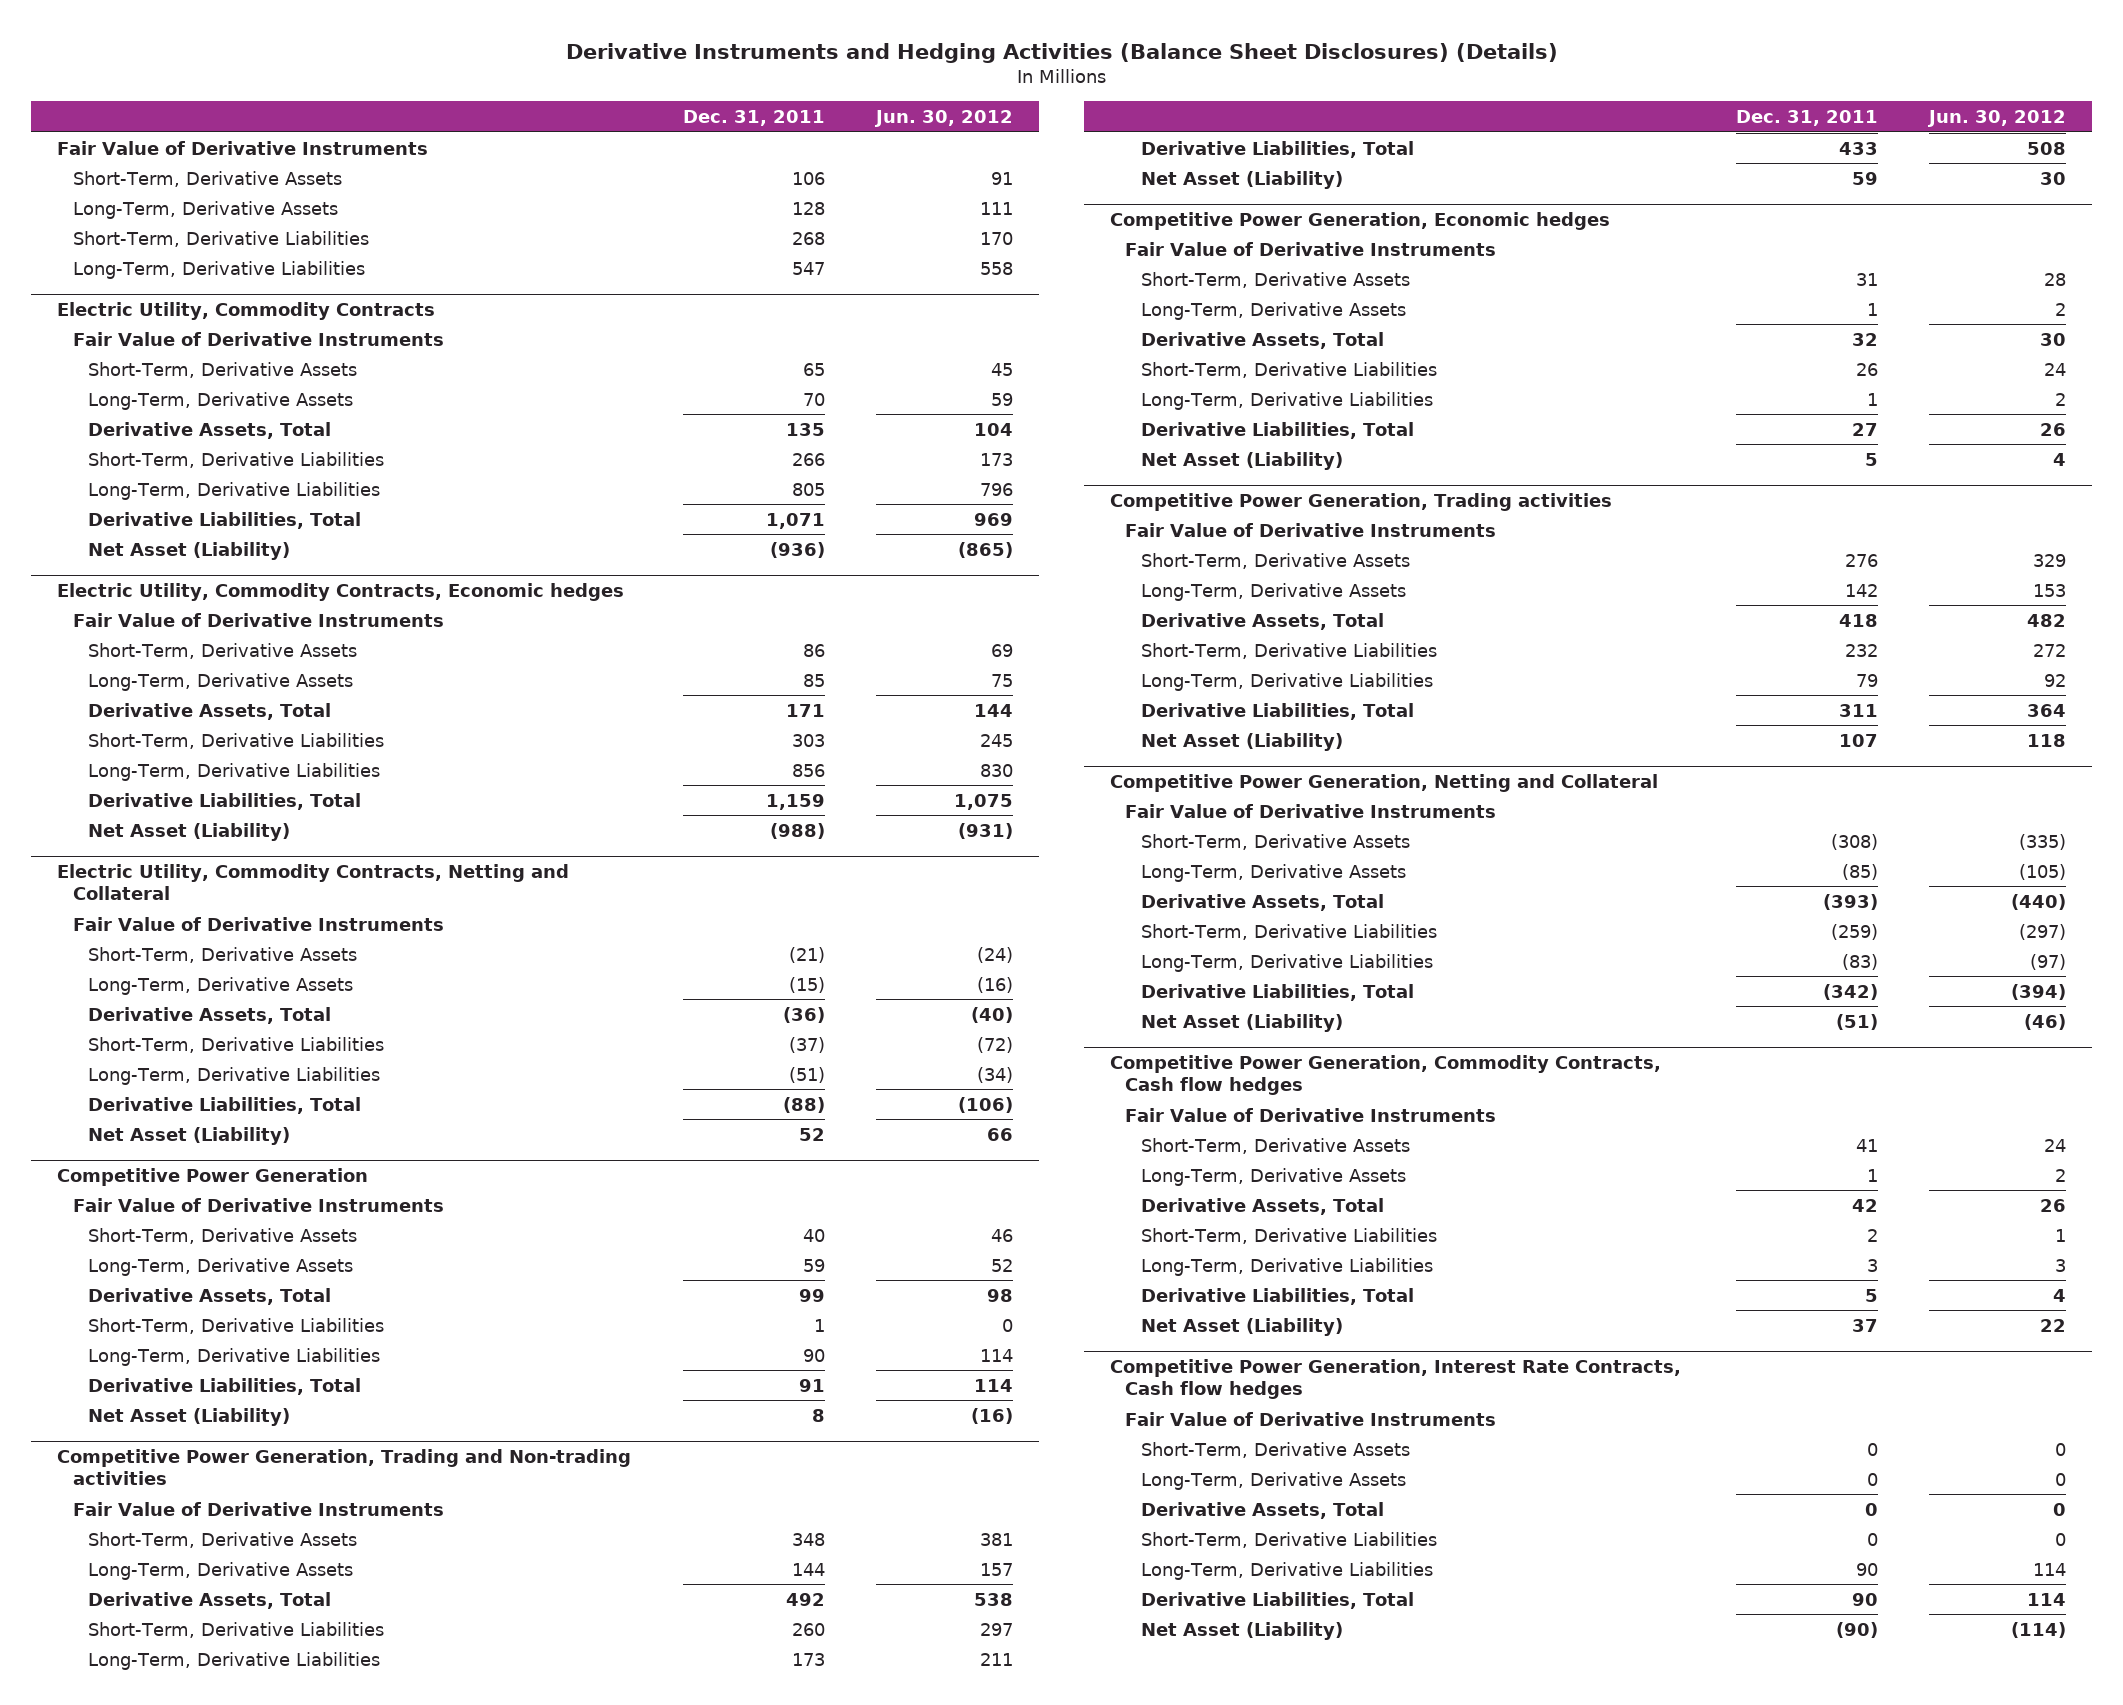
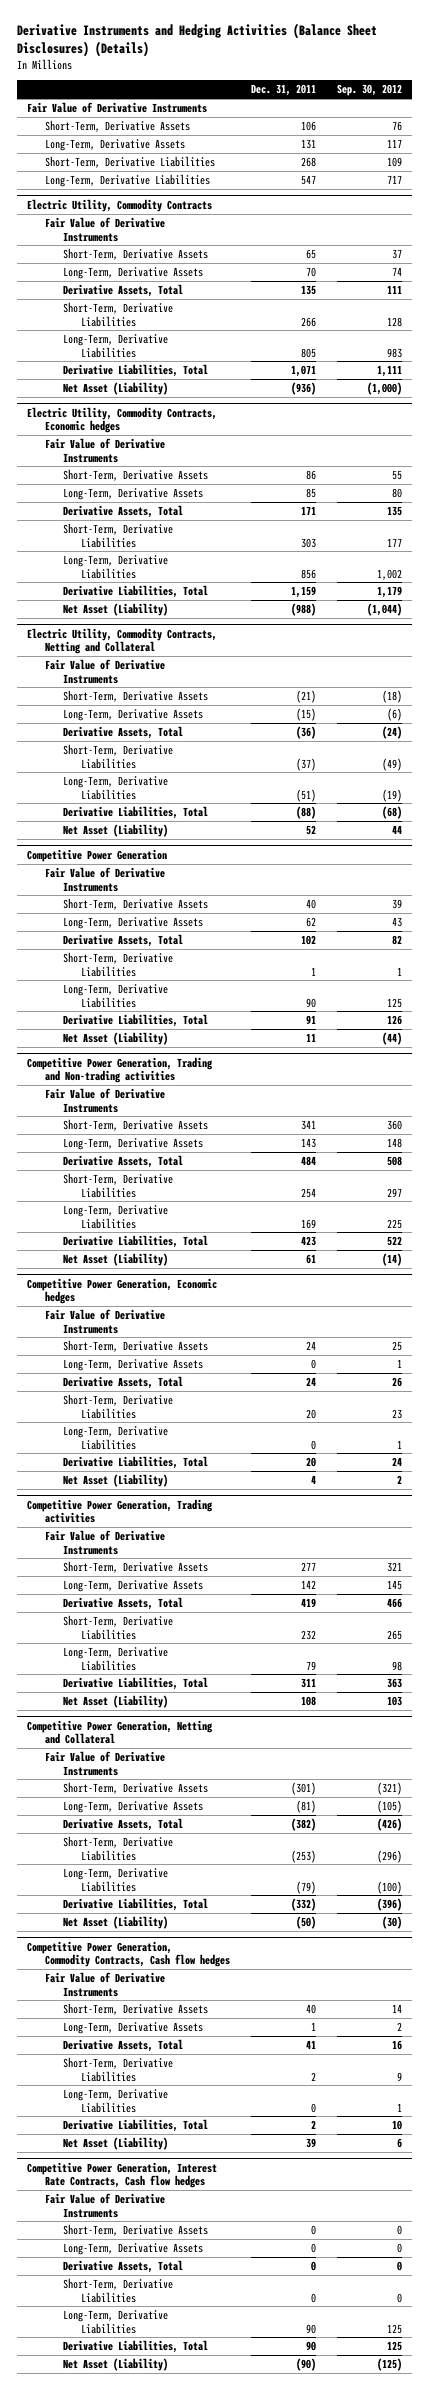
[874,109,1014,127] Jun. 30, 2012 -> none
none -> [336,84,402,97] Sep. 30, 2012
[791,201,825,215] 128 -> [300,138,316,149] 131
[802,1258,825,1272] 59 -> [305,916,316,927] 62
[798,1288,825,1302] 99 -> [300,934,316,945] 102
[811,1408,825,1422] 8 -> [305,1032,316,1042] 11
[791,1532,825,1546] 348 -> [300,1119,316,1130] 341
[791,1562,825,1576] 144 -> [300,1137,316,1148] 143
[785,1592,825,1606] 492 -> [300,1155,316,1166] 484
[791,1622,825,1636] 260 -> [300,1187,316,1198] 254
[791,1652,825,1666] 173 -> [300,1218,316,1229] 169
[1838,141,1878,155] 433 -> [300,1235,316,1246] 423
[1851,171,1878,185] 59 -> [305,1253,316,1264] 61
[1855,272,1878,286] 31 -> [305,1340,316,1350] 24
[1866,302,1878,316] 1 -> [310,1358,316,1369] 0
[1851,332,1878,346] 32 -> [305,1376,316,1386] 24
[1855,362,1878,376] 26 -> [305,1408,316,1419] 20
[1866,392,1878,406] 1 -> [310,1439,316,1450] 0
[1851,422,1878,436] 27 -> [305,1456,316,1467] 20
[1864,452,1878,466] 5 -> [310,1474,316,1484] 4
[1844,553,1878,567] 276 -> [300,1561,316,1571] 277
[1838,613,1878,627] 418 -> [300,1597,316,1607] 419
[1838,733,1878,747] 107 -> [300,1695,316,1706] 108
[1830,833,1878,850] (308) -> [290,1781,316,1795] (301)
[1841,863,1878,880] (85) -> [295,1799,316,1813] (81)
[1822,893,1878,910] (393) -> [290,1817,316,1831] (382)
[1830,923,1878,940] (259) -> [290,1849,316,1863] (253)
[1841,953,1878,970] (83) -> [295,1880,316,1894] (79)
[1822,983,1878,1000] (342) -> [290,1897,316,1911] (332)
[1835,1013,1878,1030] (51) -> [295,1915,316,1929] (50)
[1855,1138,1878,1152] 41 -> [305,2003,316,2014] 40
[1851,1198,1878,1212] 42 -> [305,2039,316,2049] 41
[1866,1258,1878,1272] 3 -> [310,2102,316,2113] 0
[1864,1288,1878,1302] 5 -> [310,2119,316,2129] 2
[1851,1318,1878,1332] 37 -> [305,2137,316,2148] 39

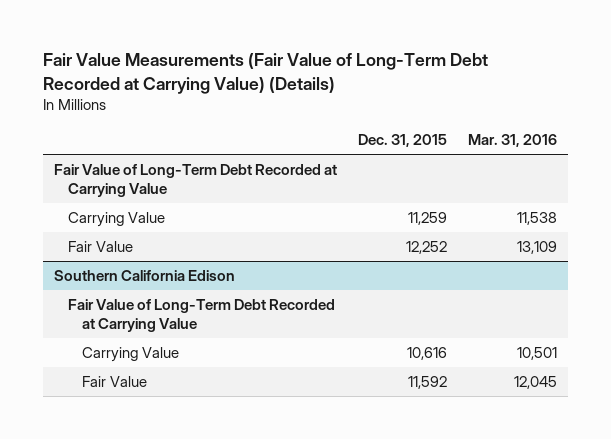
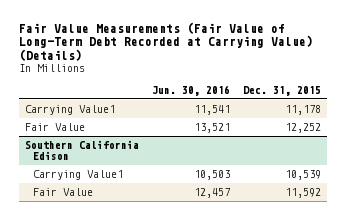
[468,134,558,148] Mar. 31, 2016 -> none
none -> [151,84,230,96] Jun. 30, 2016
[53,163,337,198] Fair Value of Long-Term Debt Recorded at Carrying Value -> none
[67,211,165,227] Carrying Value -> [25,104,116,115] Carrying Value1
[407,211,447,225] 11,259 -> [284,104,321,115] 11,178
[67,298,335,333] Fair Value of Long-Term Debt Recorded at Carrying Value -> none
[82,346,180,362] Carrying Value -> [32,169,123,180] Carrying Value1
[406,346,447,360] 10,616 -> [284,169,321,180] 10,539

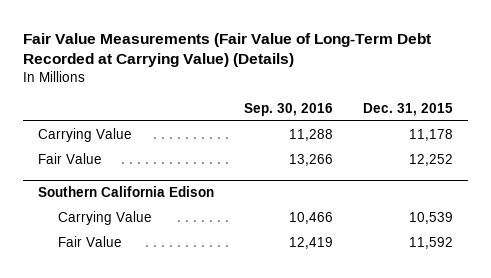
[151,84,230,96] Jun. 30, 2016 -> none
none -> [243,102,333,116] Sep. 30, 2016
[25,104,116,115] Carrying Value1 -> [38,128,133,143] Carrying Value
[32,169,123,180] Carrying Value1 -> [57,211,152,226] Carrying Value

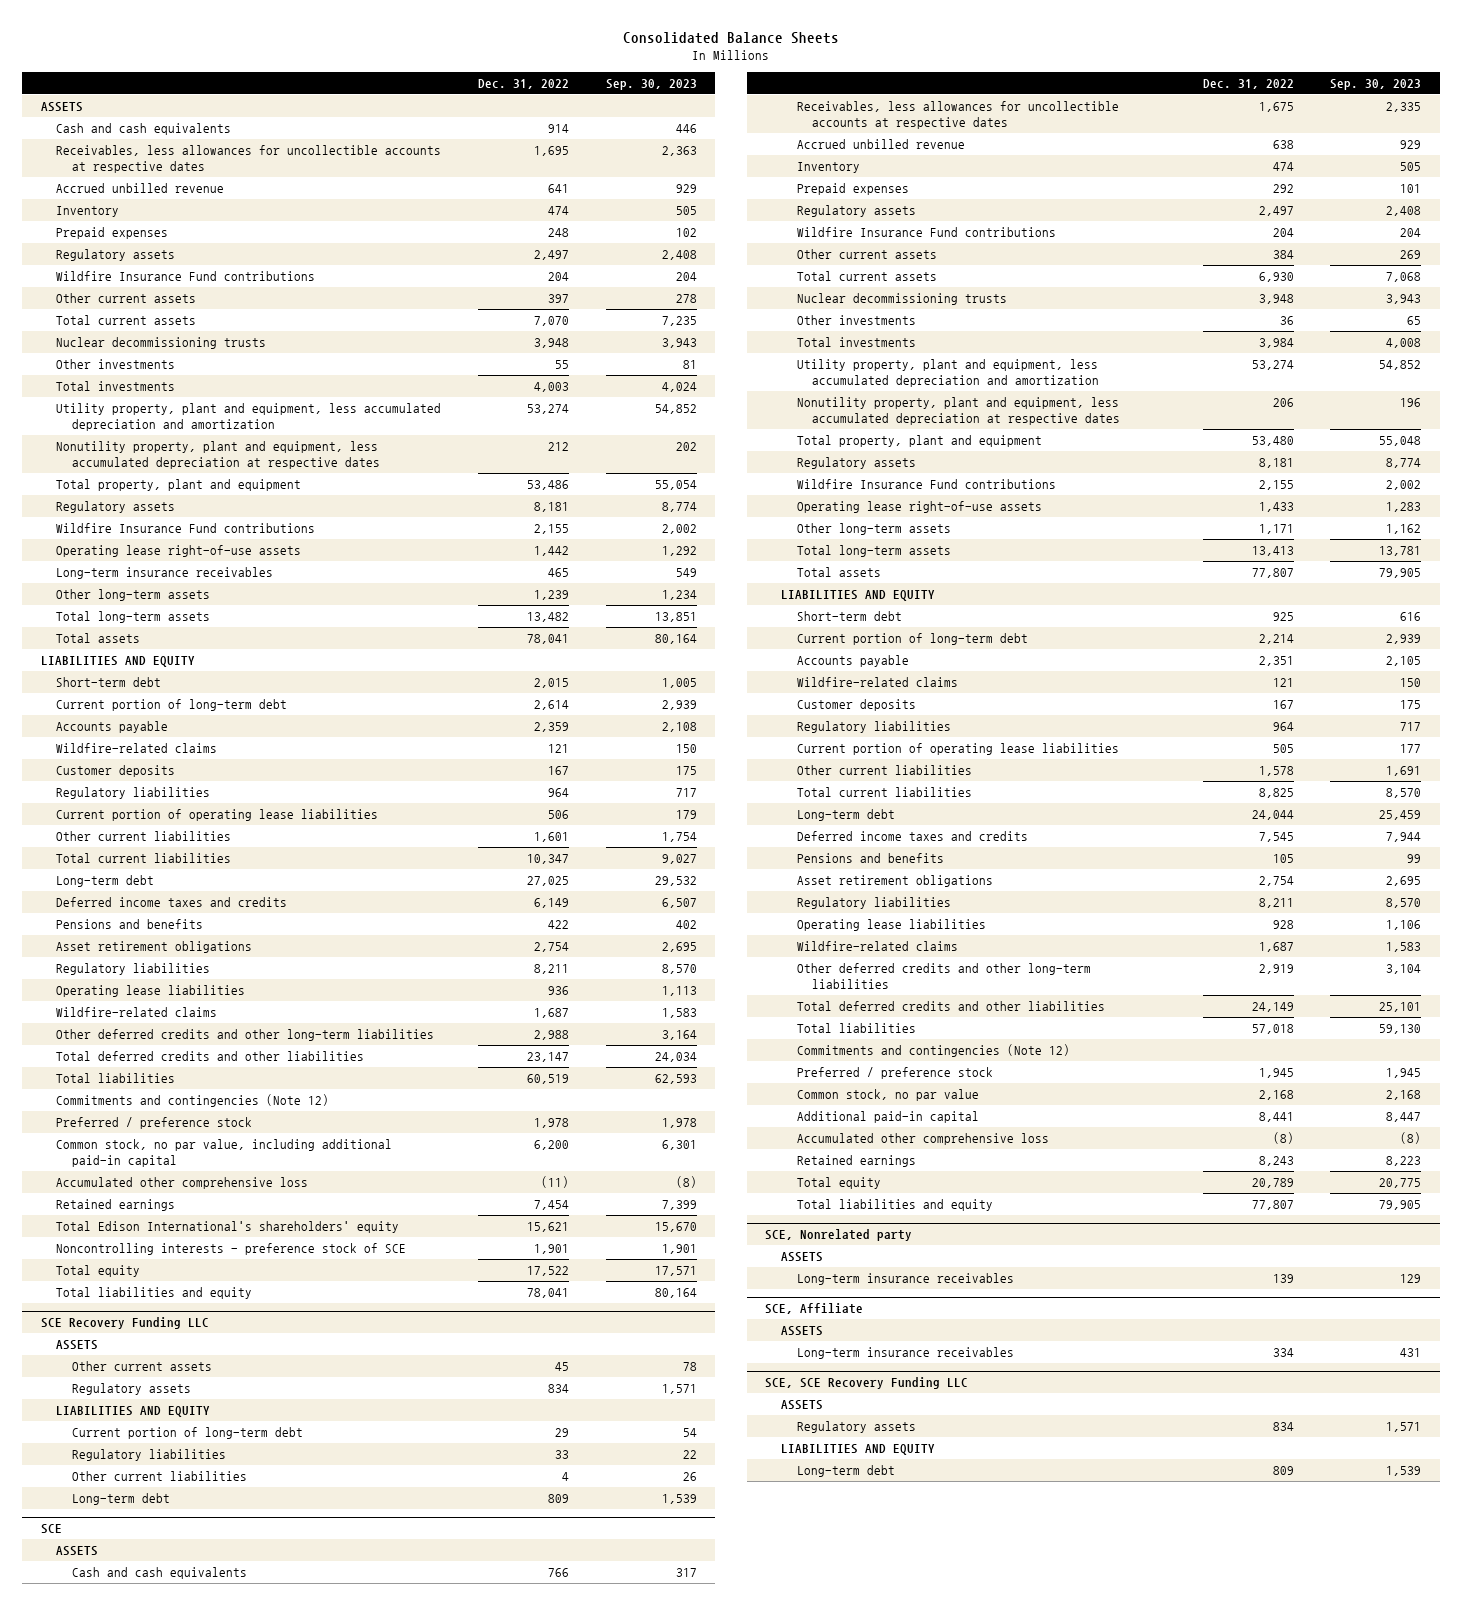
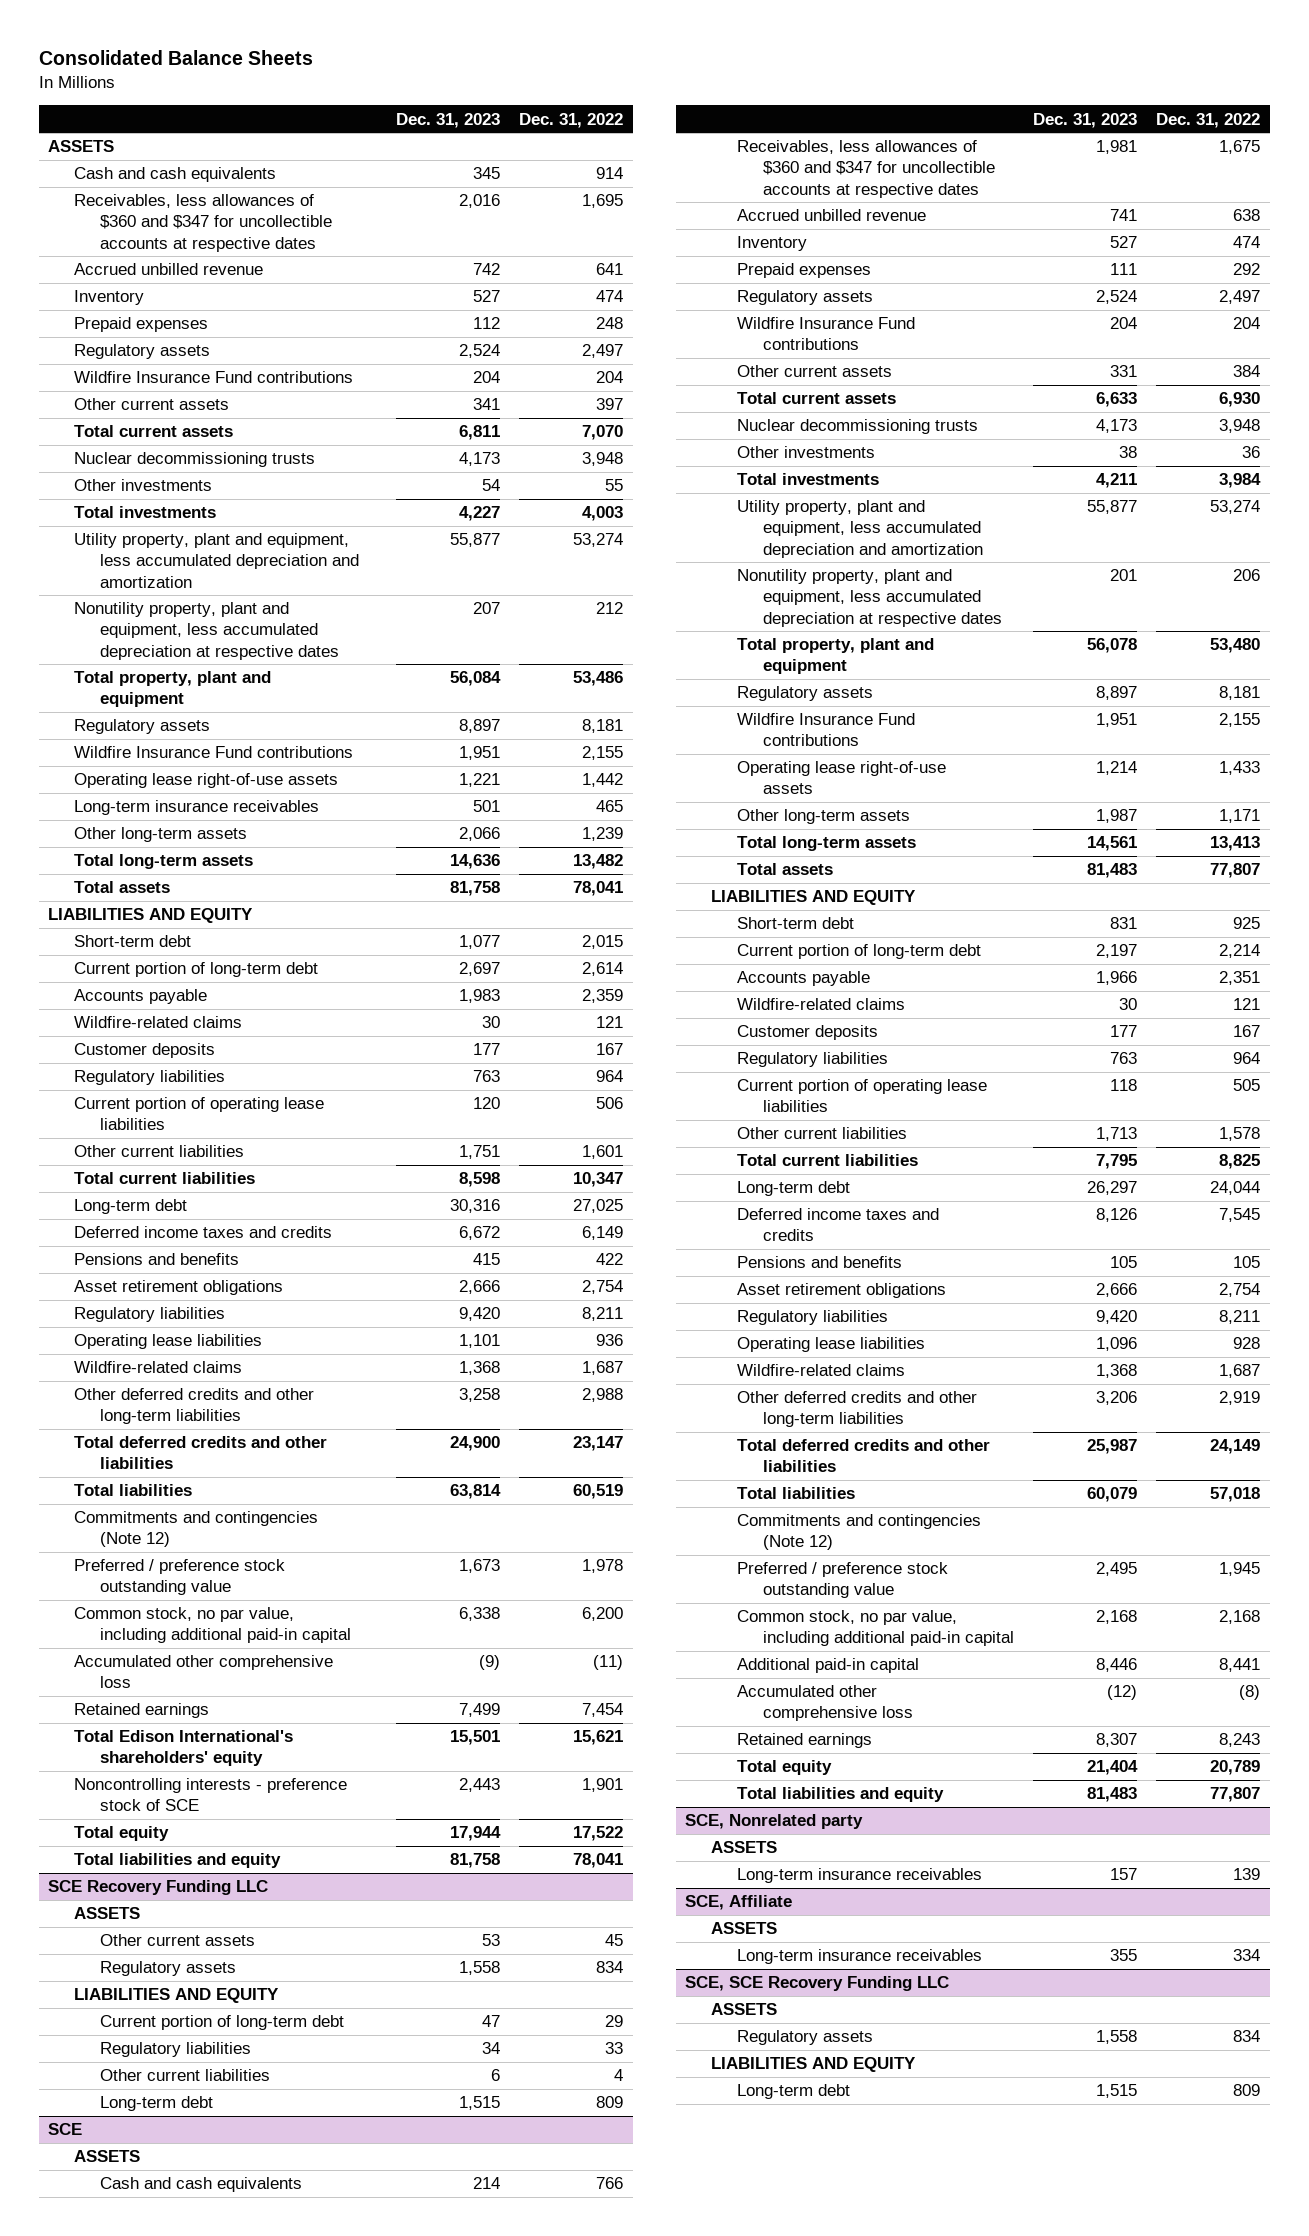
[605,78,697,90] Sep. 30, 2023 -> none
none -> [396,112,501,128] Dec. 31, 2023
[56,145,442,174] Receivables, less allowances for uncollectible accounts at respective dates -> [74,194,332,252] Receivables, less allowances of $360 and $347 for uncollectible accounts at respective dates
[56,1117,253,1130] Preferred / preference stock -> [74,1559,286,1596] Preferred / preference stock outstanding value
[796,101,1119,130] Receivables, less allowances for uncollectible accounts at respective dates -> [736,140,995,198] Receivables, less allowances of $360 and $347 for uncollectible accounts at respective dates
[796,1067,993,1080] Preferred / preference stock -> [736,1562,948,1599] Preferred / preference stock outstanding value
[796,1089,979,1102] Common stock, no par value -> [736,1610,1014,1647] Common stock, no par value, including additional paid-in capital

